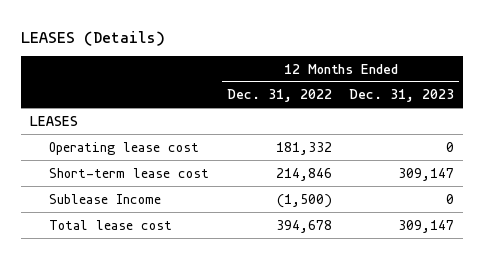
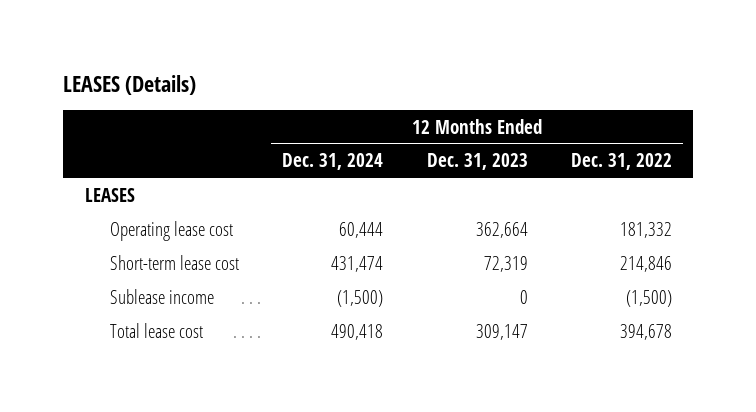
none -> [282,153,384,171] Dec. 31, 2024
[446,141,455,152] 0 -> [475,222,528,239] 362,664
[398,167,455,181] 309,147 -> [483,256,528,273] 72,319
[48,193,161,204] Sublease Income -> [110,289,215,305] Sublease income

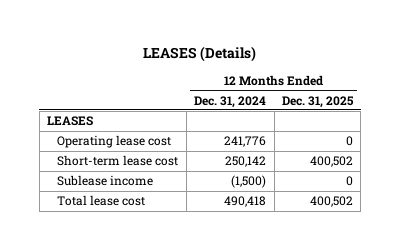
[426,153,528,171] Dec. 31, 2023 -> none
[570,153,672,171] Dec. 31, 2022 -> none
none -> [282,95,355,108] Dec. 31, 2025
[339,222,384,239] 60,444 -> [224,136,267,148] 241,776
[331,256,384,273] 431,474 -> [225,156,267,168] 250,142

